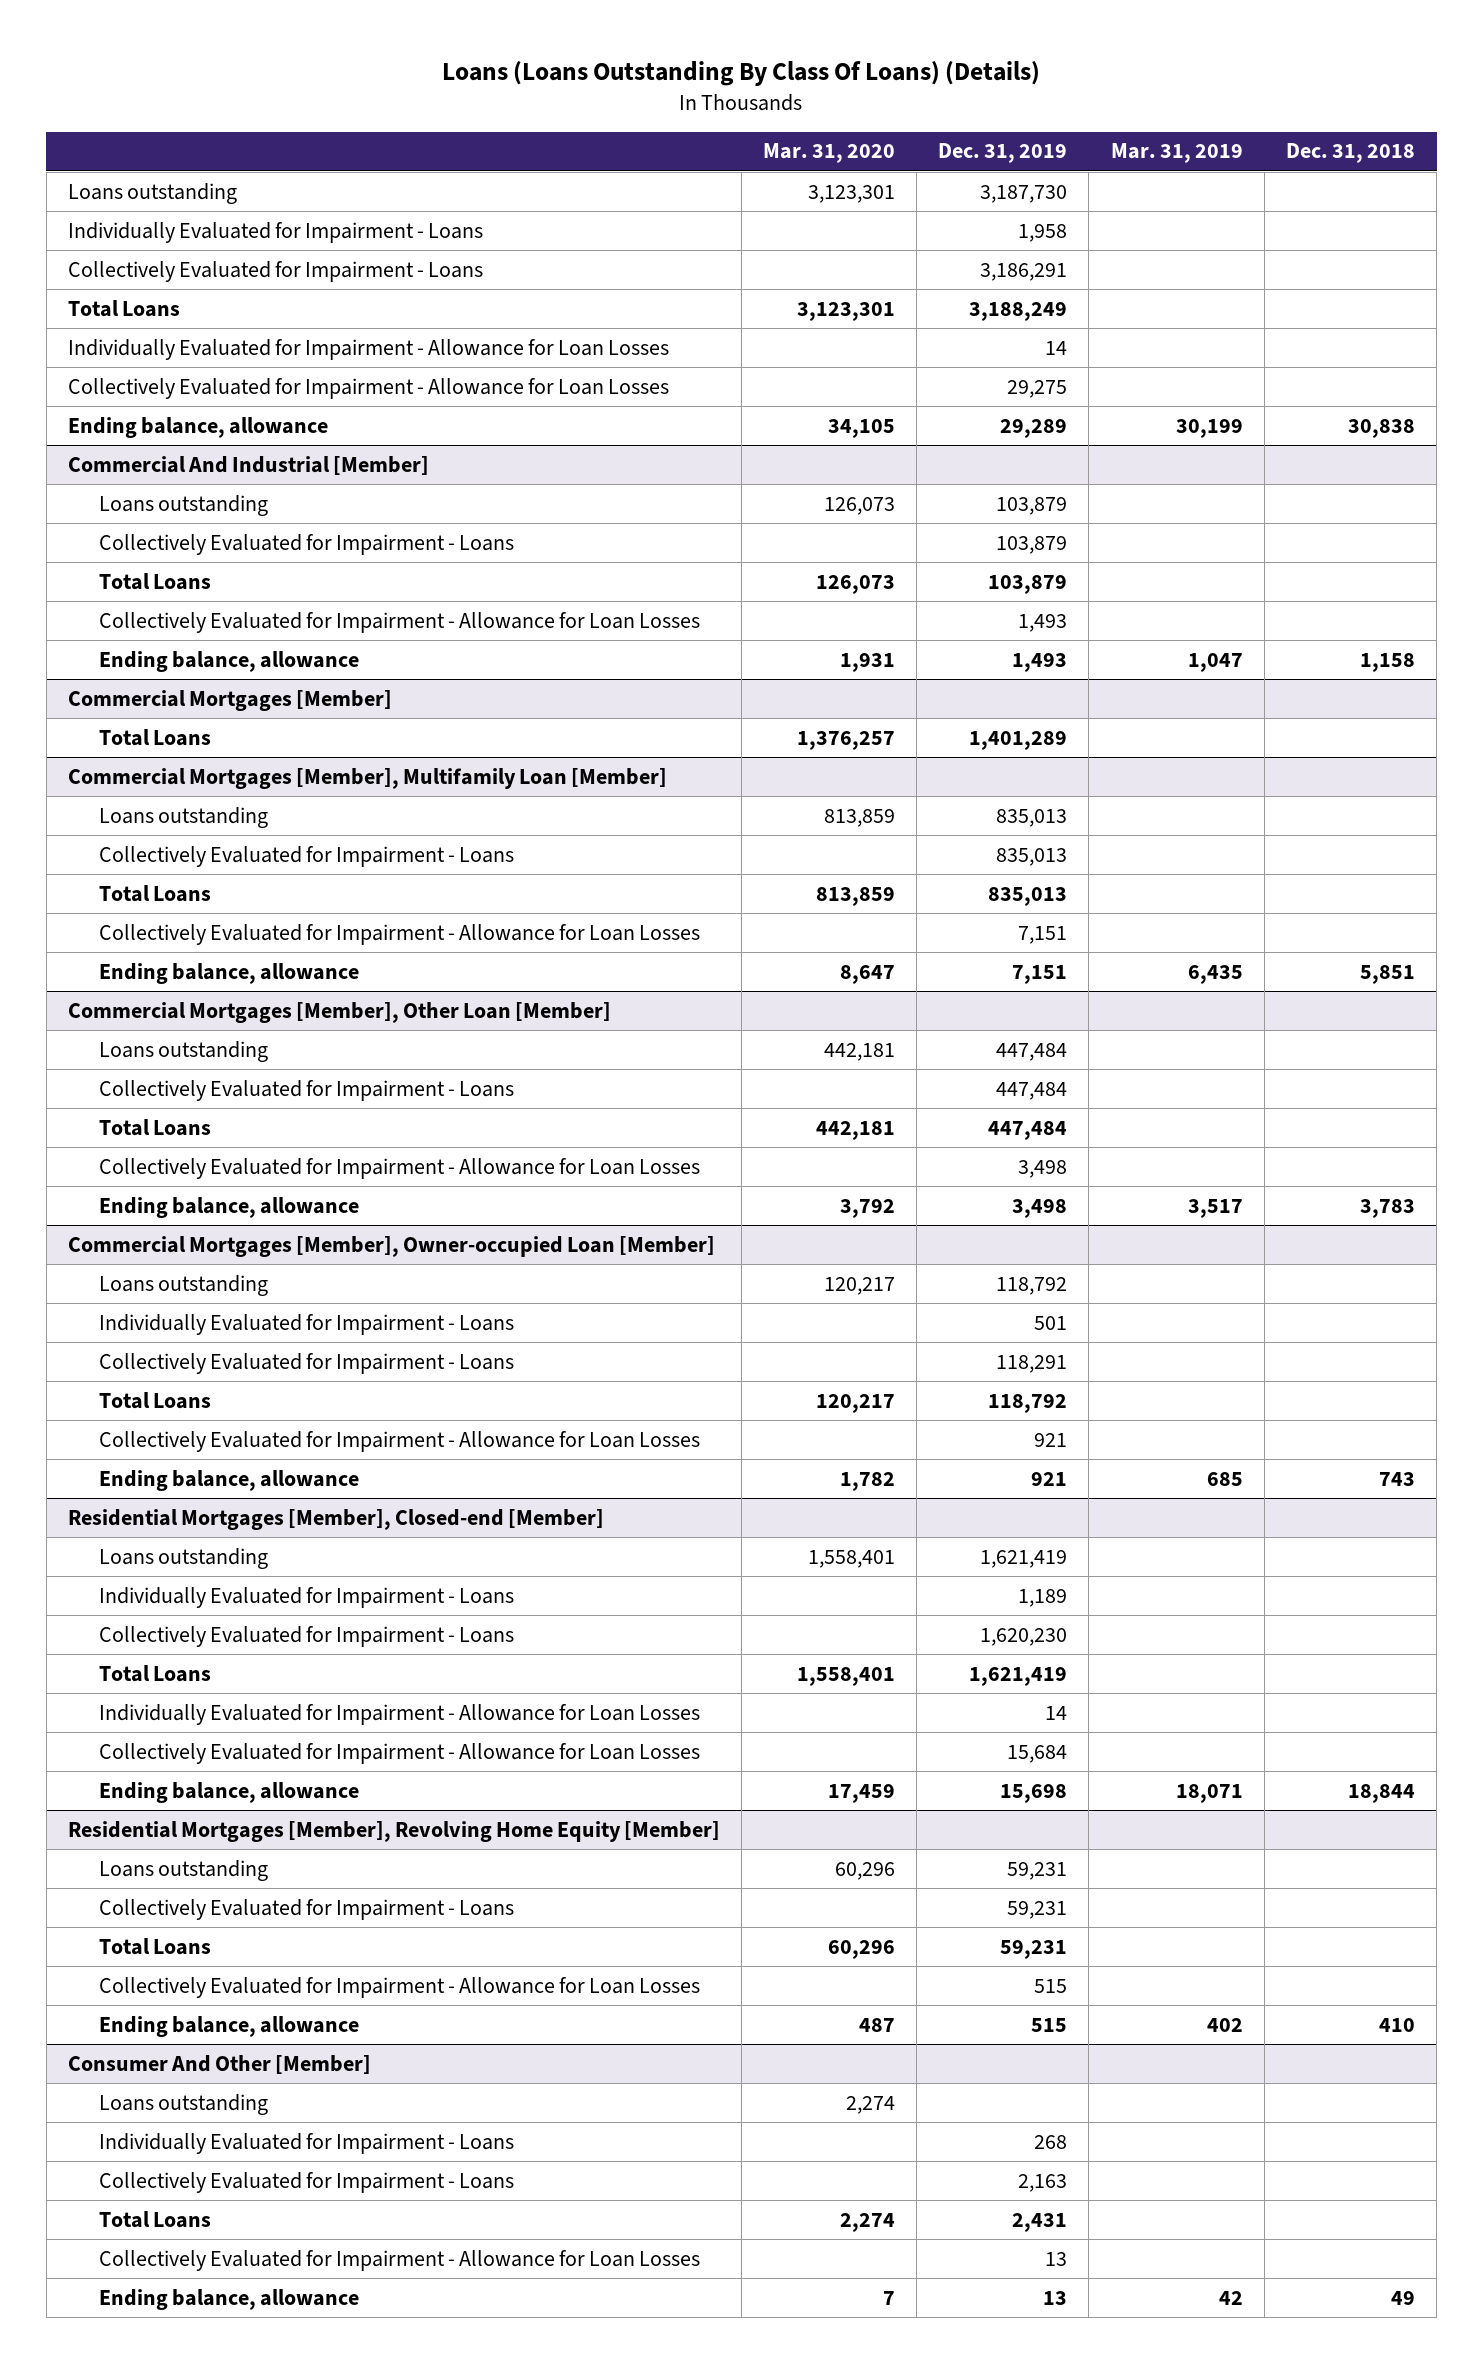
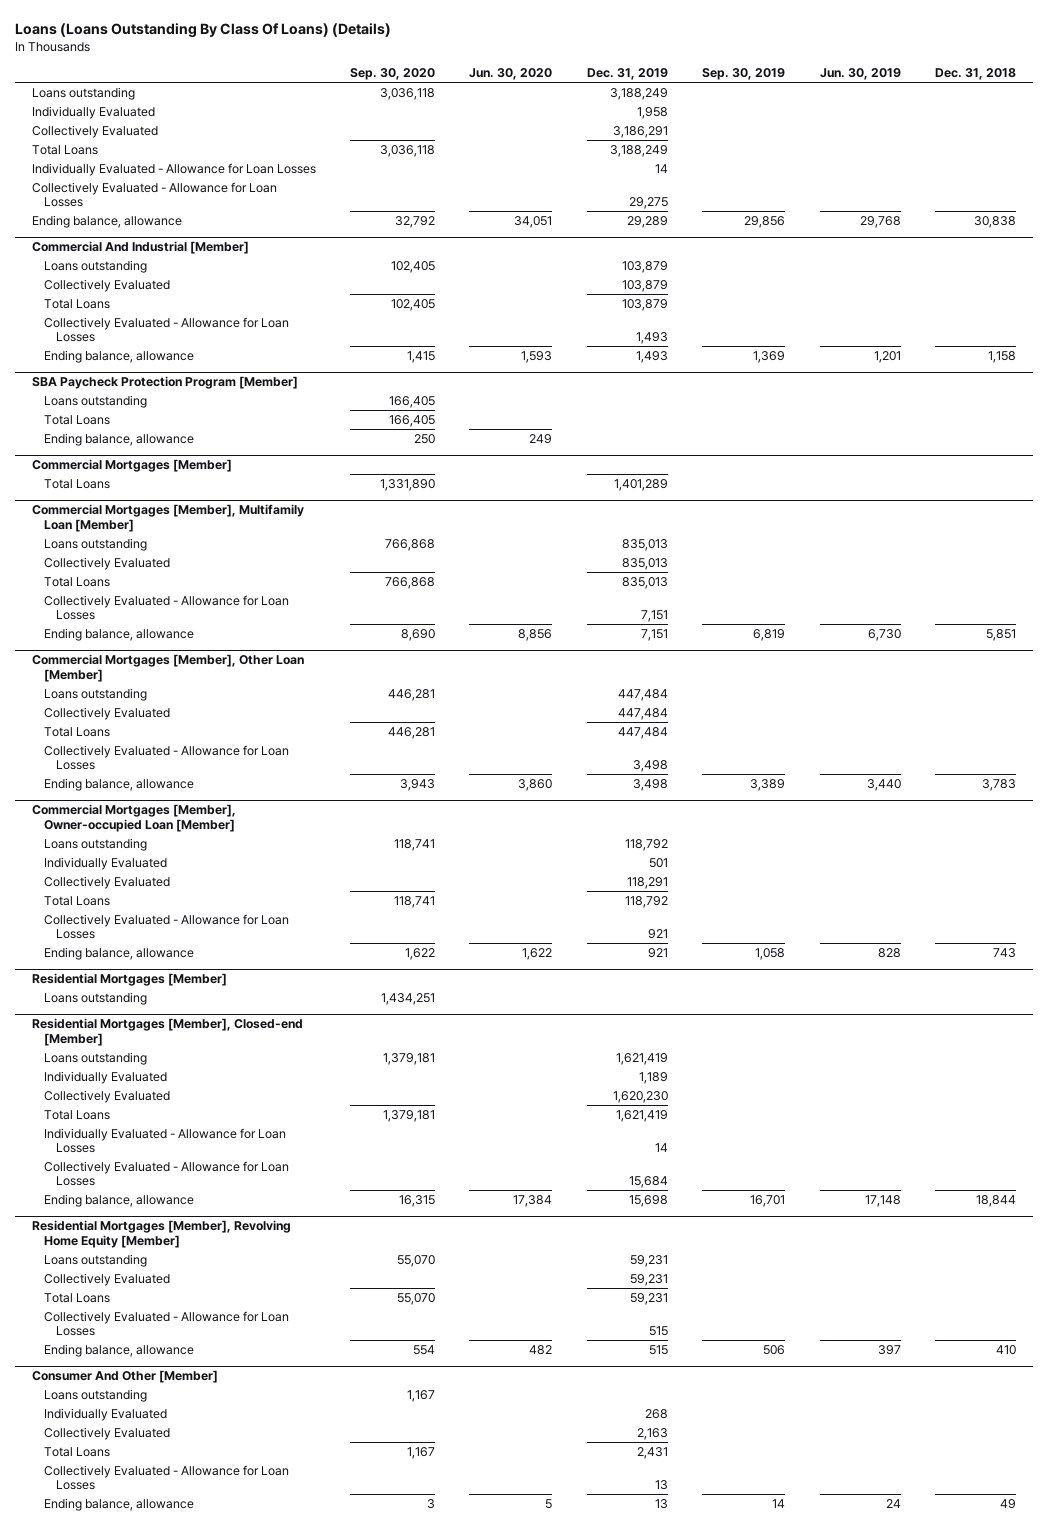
[763,143,896,164] Mar. 31, 2020 -> none
[1110,143,1243,164] Mar. 31, 2019 -> none
none -> [350,68,436,81] Sep. 30, 2020
none -> [469,68,553,81] Jun. 30, 2020
none -> [702,68,786,81] Sep. 30, 2019
none -> [819,68,901,81] Jun. 30, 2019
[980,184,1068,203] 3,187,730 -> [609,87,668,100] 3,188,249
[67,221,483,243] Individually Evaluated for Impairment - Loans -> [31,105,155,119] Individually Evaluated
[67,260,483,282] Collectively Evaluated for Impairment - Loans -> [31,124,158,138] Collectively Evaluated
[67,338,669,360] Individually Evaluated for Impairment - Allowance for Loan Losses -> [31,162,316,176] Individually Evaluated - Allowance for Loan Losses
[67,377,669,399] Collectively Evaluated for Impairment - Allowance for Loan Losses -> [31,181,277,208] Collectively Evaluated - Allowance for Loan Losses
[98,533,514,555] Collectively Evaluated for Impairment - Loans -> [43,278,170,292] Collectively Evaluated
[98,611,700,633] Collectively Evaluated for Impairment - Allowance for Loan Losses -> [43,316,289,343] Collectively Evaluated - Allowance for Loan Losses
none -> [31,376,298,390] SBA Paycheck Protection Program [Member]
none -> [43,394,147,408] Loans outstanding
none -> [43,414,110,425] Total Loans
none -> [43,432,194,446] Ending balance, allowance
[98,845,514,867] Collectively Evaluated for Impairment - Loans -> [43,556,170,570] Collectively Evaluated
[98,923,700,945] Collectively Evaluated for Impairment - Allowance for Loan Losses -> [43,594,289,621] Collectively Evaluated - Allowance for Loan Losses
[98,1079,514,1101] Collectively Evaluated for Impairment - Loans -> [43,706,170,720] Collectively Evaluated
[98,1157,700,1179] Collectively Evaluated for Impairment - Allowance for Loan Losses -> [43,744,289,771] Collectively Evaluated - Allowance for Loan Losses
[98,1313,514,1335] Individually Evaluated for Impairment - Loans -> [43,856,167,870] Individually Evaluated
[98,1352,514,1374] Collectively Evaluated for Impairment - Loans -> [43,875,170,889] Collectively Evaluated
[98,1430,700,1452] Collectively Evaluated for Impairment - Allowance for Loan Losses -> [43,913,289,940] Collectively Evaluated - Allowance for Loan Losses
none -> [31,973,227,987] Residential Mortgages [Member]
none -> [43,991,147,1005] Loans outstanding
[98,1586,514,1608] Individually Evaluated for Impairment - Loans -> [43,1070,167,1084] Individually Evaluated
[98,1625,514,1647] Collectively Evaluated for Impairment - Loans -> [43,1089,170,1103] Collectively Evaluated
[98,1703,700,1725] Individually Evaluated for Impairment - Allowance for Loan Losses -> [43,1127,286,1154] Individually Evaluated - Allowance for Loan Losses
[98,1742,700,1764] Collectively Evaluated for Impairment - Allowance for Loan Losses -> [43,1160,289,1187] Collectively Evaluated - Allowance for Loan Losses
[98,1898,514,1920] Collectively Evaluated for Impairment - Loans -> [43,1272,170,1286] Collectively Evaluated
[98,1976,700,1998] Collectively Evaluated for Impairment - Allowance for Loan Losses -> [43,1310,289,1337] Collectively Evaluated - Allowance for Loan Losses
[98,2132,514,2154] Individually Evaluated for Impairment - Loans -> [43,1407,167,1421] Individually Evaluated
[98,2171,514,2193] Collectively Evaluated for Impairment - Loans -> [43,1426,170,1440] Collectively Evaluated
[98,2249,700,2271] Collectively Evaluated for Impairment - Allowance for Loan Losses -> [43,1464,289,1491] Collectively Evaluated - Allowance for Loan Losses

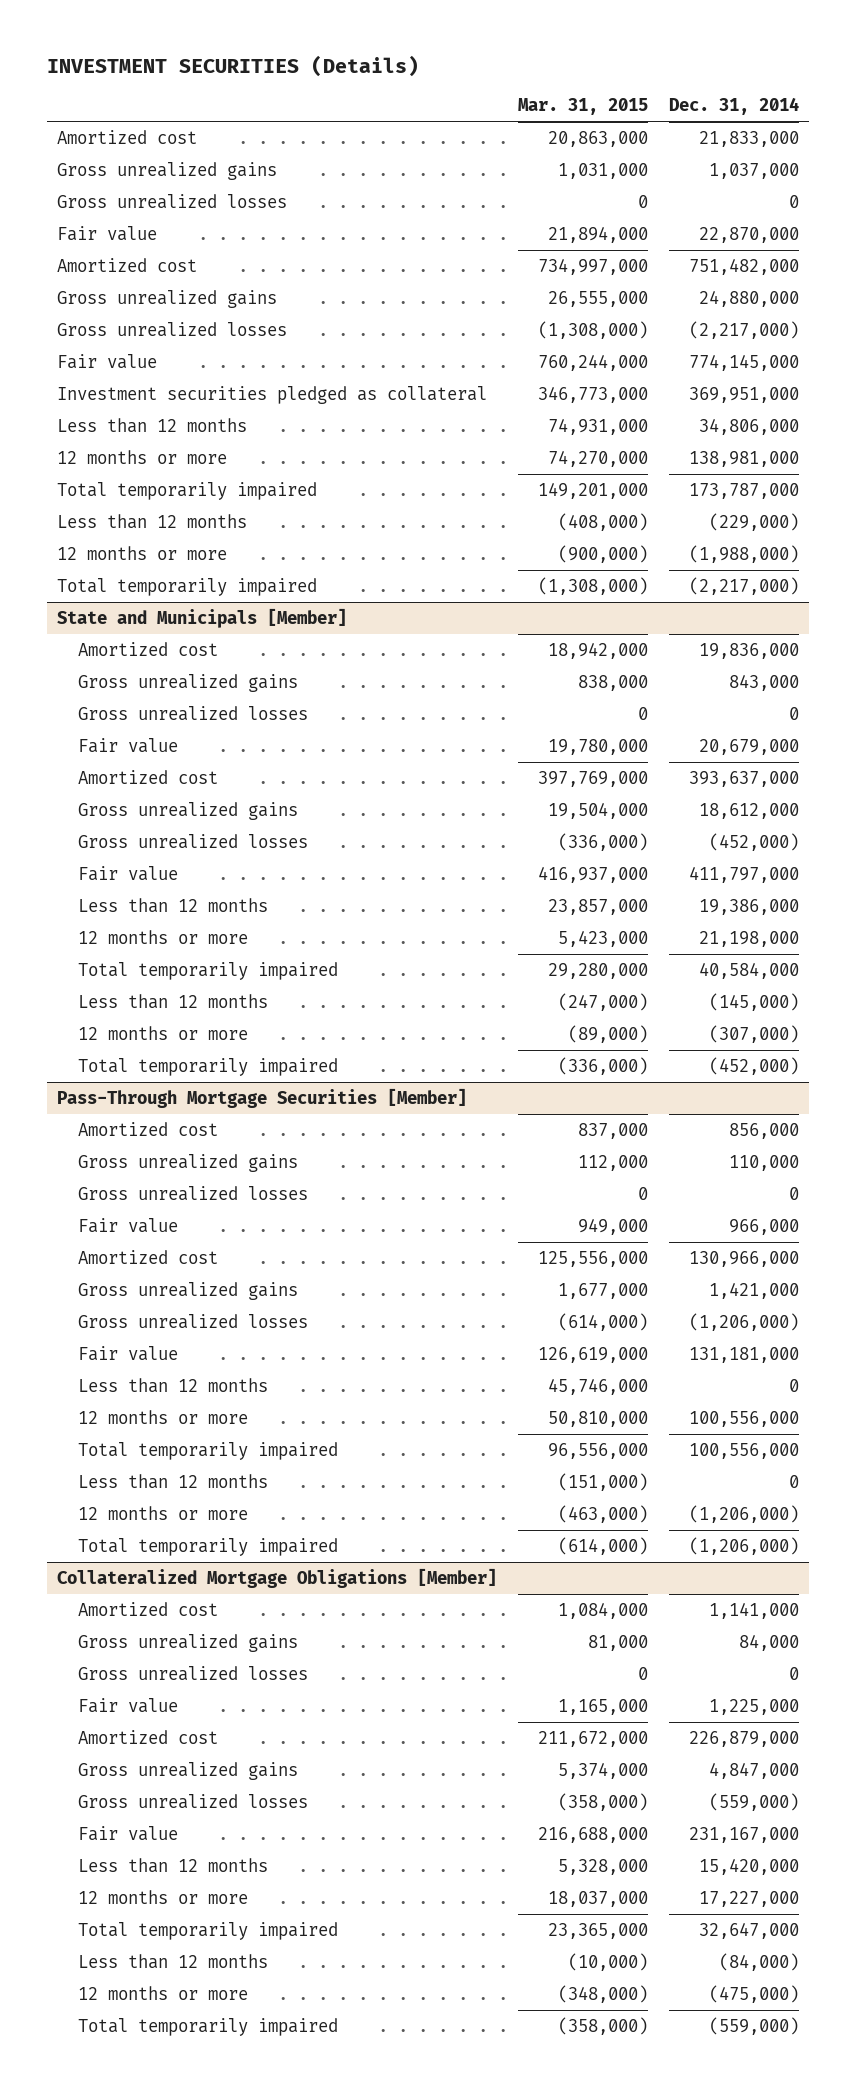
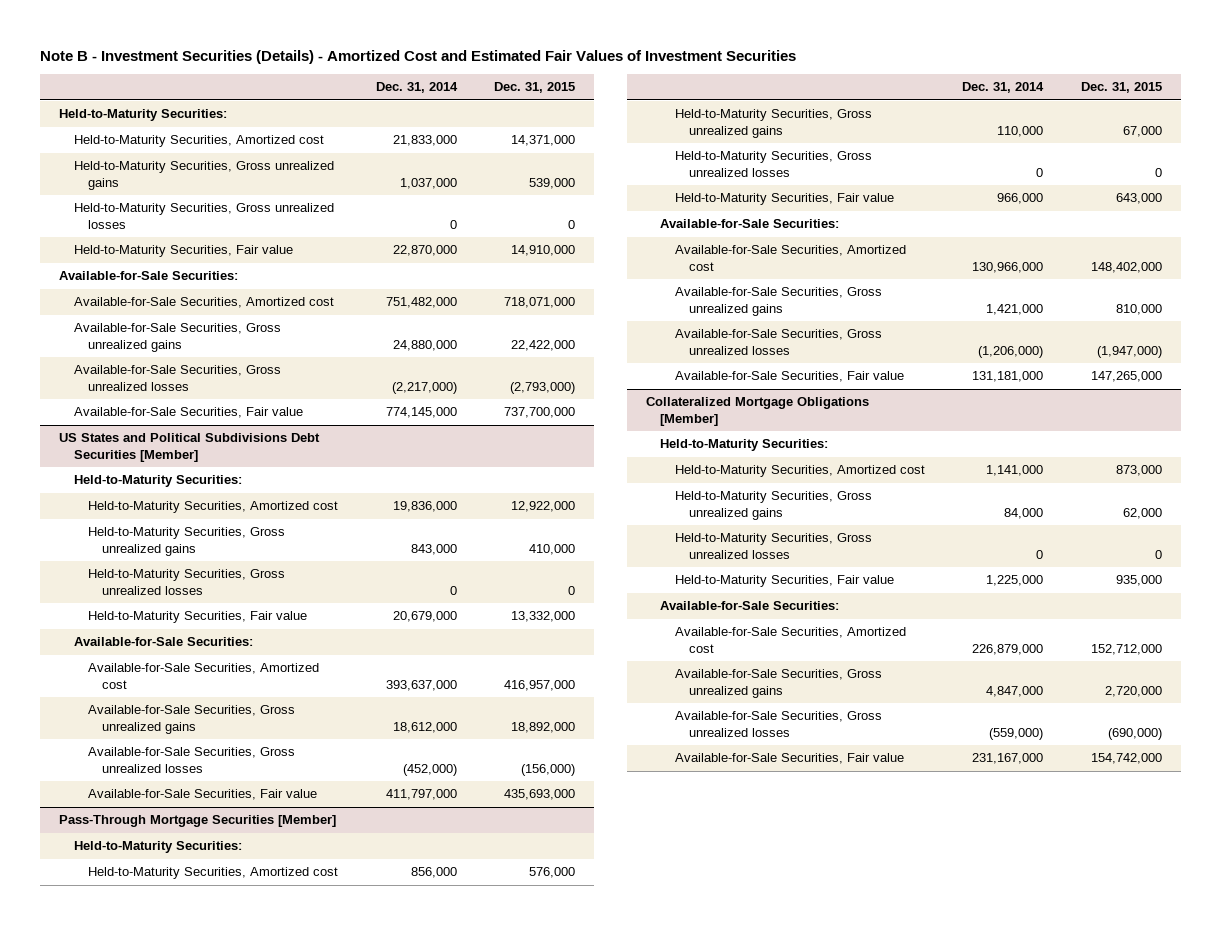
[46,54,419,77] INVESTMENT SECURITIES (Details) -> [40,49,797,64] Note B - Investment Securities (Details) - Amortized Cost and Estimated Fair Values of Investment Securities
[517,98,648,116] Mar. 31, 2015 -> none
none -> [494,82,576,94] Dec. 31, 2015
[57,385,488,404] Investment securities pledged as collateral -> none
[57,417,248,433] Less than 12 months -> none
[57,449,228,464] 12 months or more -> none
[57,481,318,500] Total temporarily impaired -> none
[57,513,248,529] Less than 12 months -> none
[57,545,228,560] 12 months or more -> none
[57,577,318,596] Total temporarily impaired -> none
[78,897,269,913] Less than 12 months -> none
[78,929,249,944] 12 months or more -> none
[78,961,339,980] Total temporarily impaired -> none
[78,993,269,1009] Less than 12 months -> none
[78,1025,249,1040] 12 months or more -> none
[78,1057,339,1076] Total temporarily impaired -> none
none -> [59,109,228,122] Held-to-Maturity Securities:
[57,129,198,144] Amortized cost -> [73,135,324,148] Held-to-Maturity Securities, Amortized cost
[57,161,278,180] Gross unrealized gains -> [73,161,334,190] Held-to-Maturity Securities, Gross unrealized gains
[57,193,288,209] Gross unrealized losses -> [73,203,334,229] Held-to-Maturity Securities, Gross unrealized losses
[57,225,158,241] Fair value -> [73,245,293,258] Held-to-Maturity Securities, Fair value
none -> [59,271,239,281] Available-for-Sale Securities:
[57,257,198,272] Amortized cost -> [73,297,334,309] Available-for-Sale Securities, Amortized cost
[57,289,278,308] Gross unrealized gains -> [73,323,281,352] Available-for-Sale Securities, Gross unrealized gains
[57,321,288,337] Gross unrealized losses -> [73,365,281,391] Available-for-Sale Securities, Gross unrealized losses
[57,353,158,369] Fair value -> [73,407,303,419] Available-for-Sale Securities, Fair value
[57,607,348,628] State and Municipals [Member] -> [59,433,321,462] US States and Political Subdivisions Debt Securities [Member]
none -> [73,475,242,488] Held-to-Maturity Securities:
[78,641,219,656] Amortized cost -> [87,501,338,514] Held-to-Maturity Securities, Amortized cost
[78,673,299,692] Gross unrealized gains -> [87,527,285,556] Held-to-Maturity Securities, Gross unrealized gains
[78,705,309,721] Gross unrealized losses -> [87,569,285,595] Held-to-Maturity Securities, Gross unrealized losses
[78,737,179,753] Fair value -> [87,611,307,624] Held-to-Maturity Securities, Fair value
none -> [73,637,253,647] Available-for-Sale Securities:
[78,769,219,784] Amortized cost -> [87,663,319,689] Available-for-Sale Securities, Amortized cost
[78,801,299,820] Gross unrealized gains -> [87,705,295,734] Available-for-Sale Securities, Gross unrealized gains
[78,833,309,849] Gross unrealized losses -> [87,747,295,773] Available-for-Sale Securities, Gross unrealized losses
[78,865,179,881] Fair value -> [87,789,317,801] Available-for-Sale Securities, Fair value
[78,1377,269,1393] Less than 12 months -> none
[78,1409,249,1424] 12 months or more -> none
[78,1441,339,1460] Total temporarily impaired -> none
[78,1473,269,1489] Less than 12 months -> none
[78,1505,249,1520] 12 months or more -> none
[78,1537,339,1556] Total temporarily impaired -> none
none -> [73,841,242,854] Held-to-Maturity Securities:
[78,1121,219,1136] Amortized cost -> [87,867,338,880] Held-to-Maturity Securities, Amortized cost
[78,1153,299,1172] Gross unrealized gains -> [674,109,872,138] Held-to-Maturity Securities, Gross unrealized gains
[78,1185,309,1201] Gross unrealized losses -> [674,151,872,177] Held-to-Maturity Securities, Gross unrealized losses
[78,1217,179,1233] Fair value -> [674,193,894,206] Held-to-Maturity Securities, Fair value
none -> [660,219,840,229] Available-for-Sale Securities:
[78,1249,219,1264] Amortized cost -> [674,245,906,271] Available-for-Sale Securities, Amortized cost
[78,1281,299,1300] Gross unrealized gains -> [674,287,882,316] Available-for-Sale Securities, Gross unrealized gains
[78,1313,309,1329] Gross unrealized losses -> [674,329,882,355] Available-for-Sale Securities, Gross unrealized losses
[78,1345,179,1361] Fair value -> [674,371,904,383] Available-for-Sale Securities, Fair value
[78,1857,269,1873] Less than 12 months -> none
[78,1889,249,1904] 12 months or more -> none
[78,1921,339,1940] Total temporarily impaired -> none
[78,1953,269,1969] Less than 12 months -> none
[78,1985,249,2000] 12 months or more -> none
[78,2017,339,2036] Total temporarily impaired -> none
none -> [660,439,829,452] Held-to-Maturity Securities:
[78,1601,219,1616] Amortized cost -> [674,465,925,478] Held-to-Maturity Securities, Amortized cost
[78,1633,299,1652] Gross unrealized gains -> [674,491,872,520] Held-to-Maturity Securities, Gross unrealized gains
[78,1665,309,1681] Gross unrealized losses -> [674,533,872,559] Held-to-Maturity Securities, Gross unrealized losses
[78,1697,179,1713] Fair value -> [674,575,894,588] Held-to-Maturity Securities, Fair value
none -> [660,601,840,611] Available-for-Sale Securities:
[78,1729,219,1744] Amortized cost -> [674,627,906,653] Available-for-Sale Securities, Amortized cost
[78,1761,299,1780] Gross unrealized gains -> [674,669,882,698] Available-for-Sale Securities, Gross unrealized gains
[78,1793,309,1809] Gross unrealized losses -> [674,711,882,737] Available-for-Sale Securities, Gross unrealized losses
[78,1825,179,1841] Fair value -> [674,753,904,765] Available-for-Sale Securities, Fair value

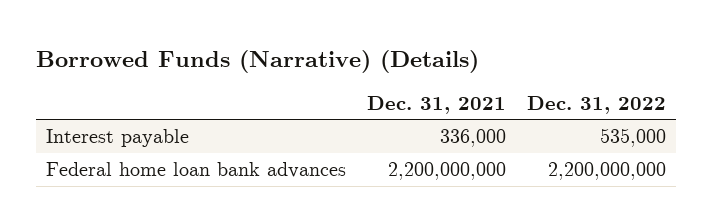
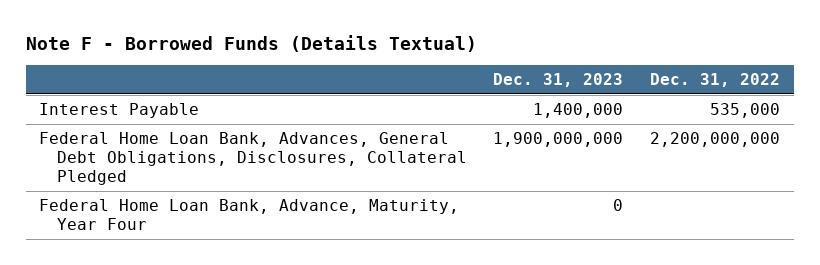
[35,49,479,73] Borrowed Funds (Narrative) (Details) -> [25,34,477,52] Note F - Borrowed Funds (Details Textual)
[366,95,506,114] Dec. 31, 2021 -> none
none -> [493,73,624,88] Dec. 31, 2023
[46,129,190,148] Interest payable -> [39,102,200,118] Interest Payable
[46,162,347,179] Federal home loan bank advances -> [39,131,467,186] Federal Home Loan Bank, Advances, General Debt Obligations, Disclosures, Collateral Pledged
none -> [39,198,460,231] Federal Home Loan Bank, Advance, Maturity, Year Four

